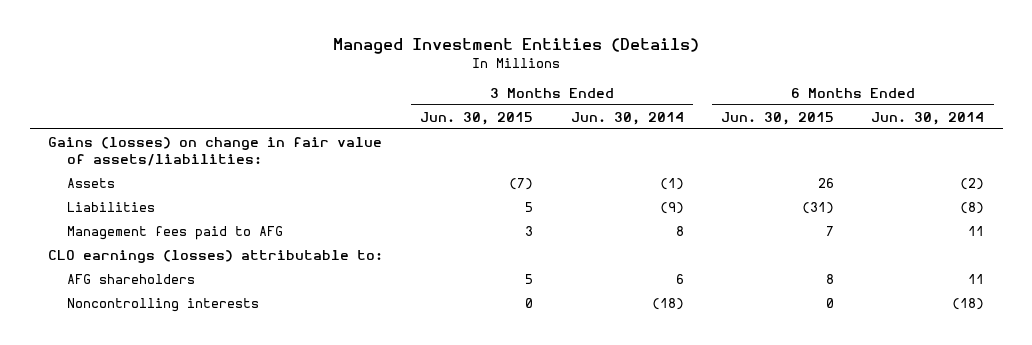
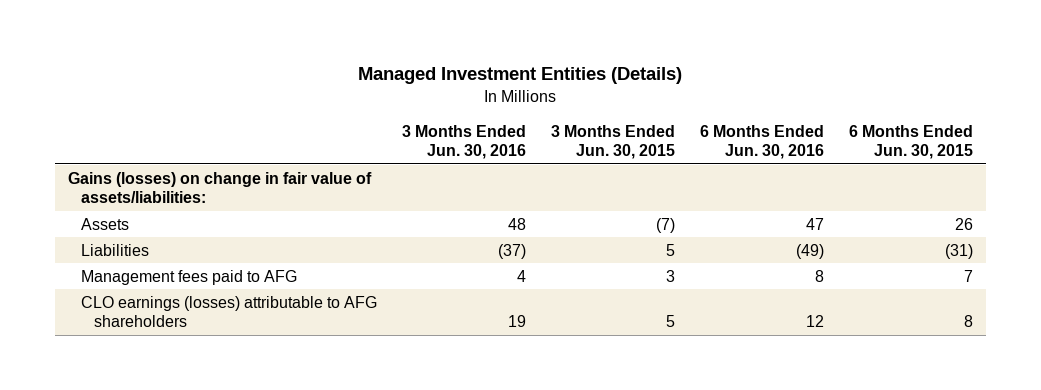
[570,111,684,125] Jun. 30, 2014 -> none
[871,111,985,125] Jun. 30, 2014 -> none
none -> [401,124,526,160] 3 Months Ended Jun. 30, 2016
none -> [700,124,825,160] 6 Months Ended Jun. 30, 2016
[48,249,384,263] CLO earnings (losses) attributable to: -> none
[66,297,259,312] Noncontrolling interests -> none
[66,273,195,284] AFG shareholders -> [80,295,377,328] CLO earnings (losses) attributable to AFG shareholders

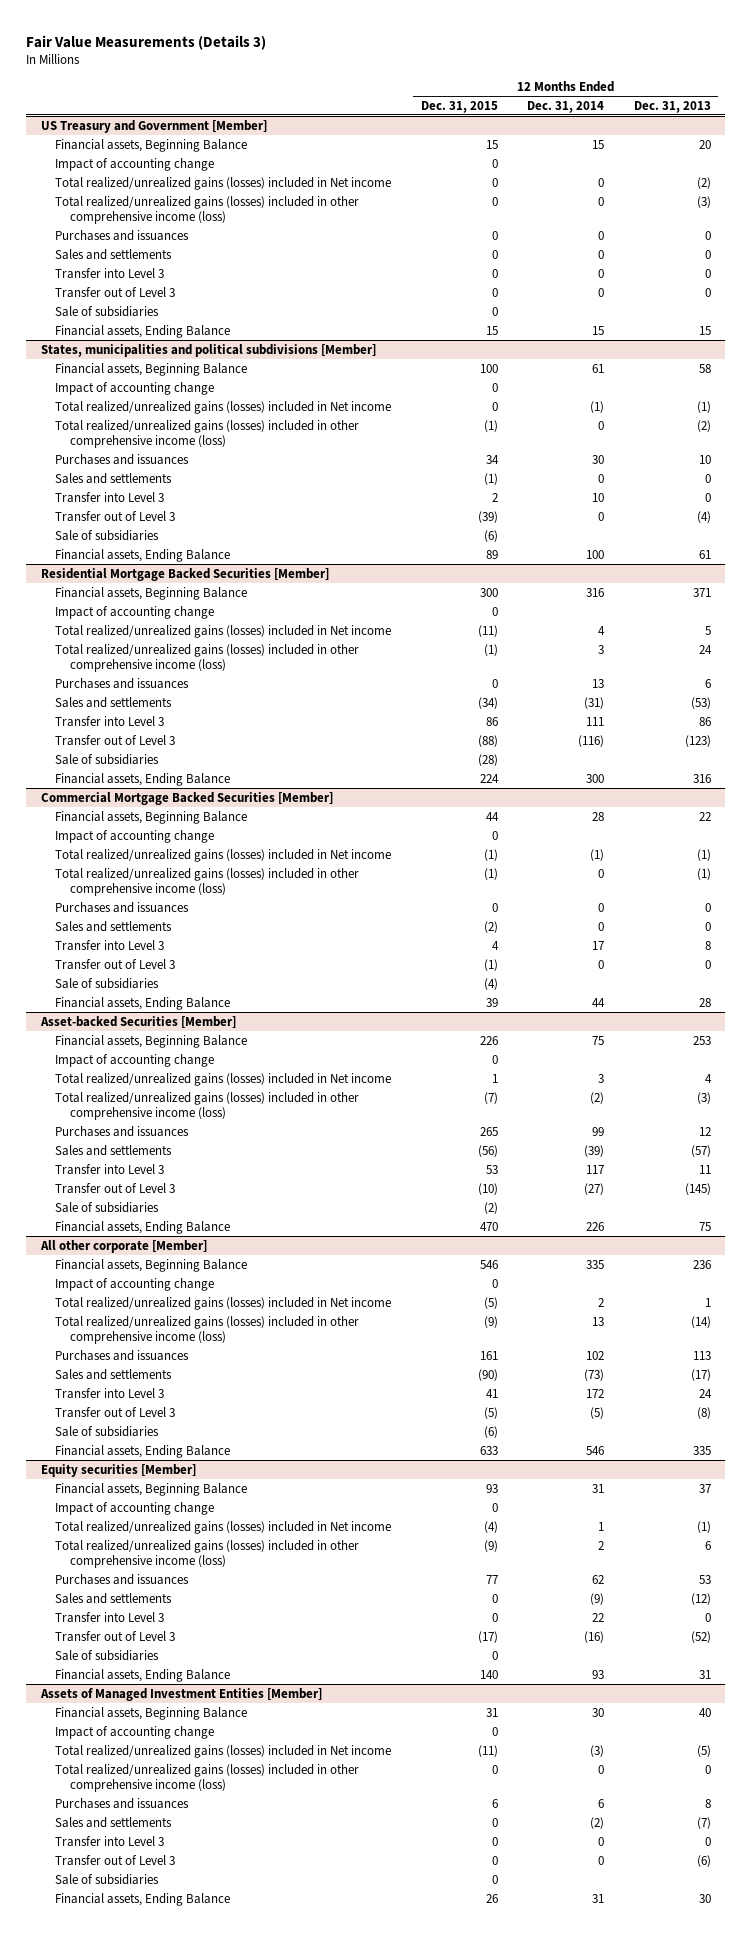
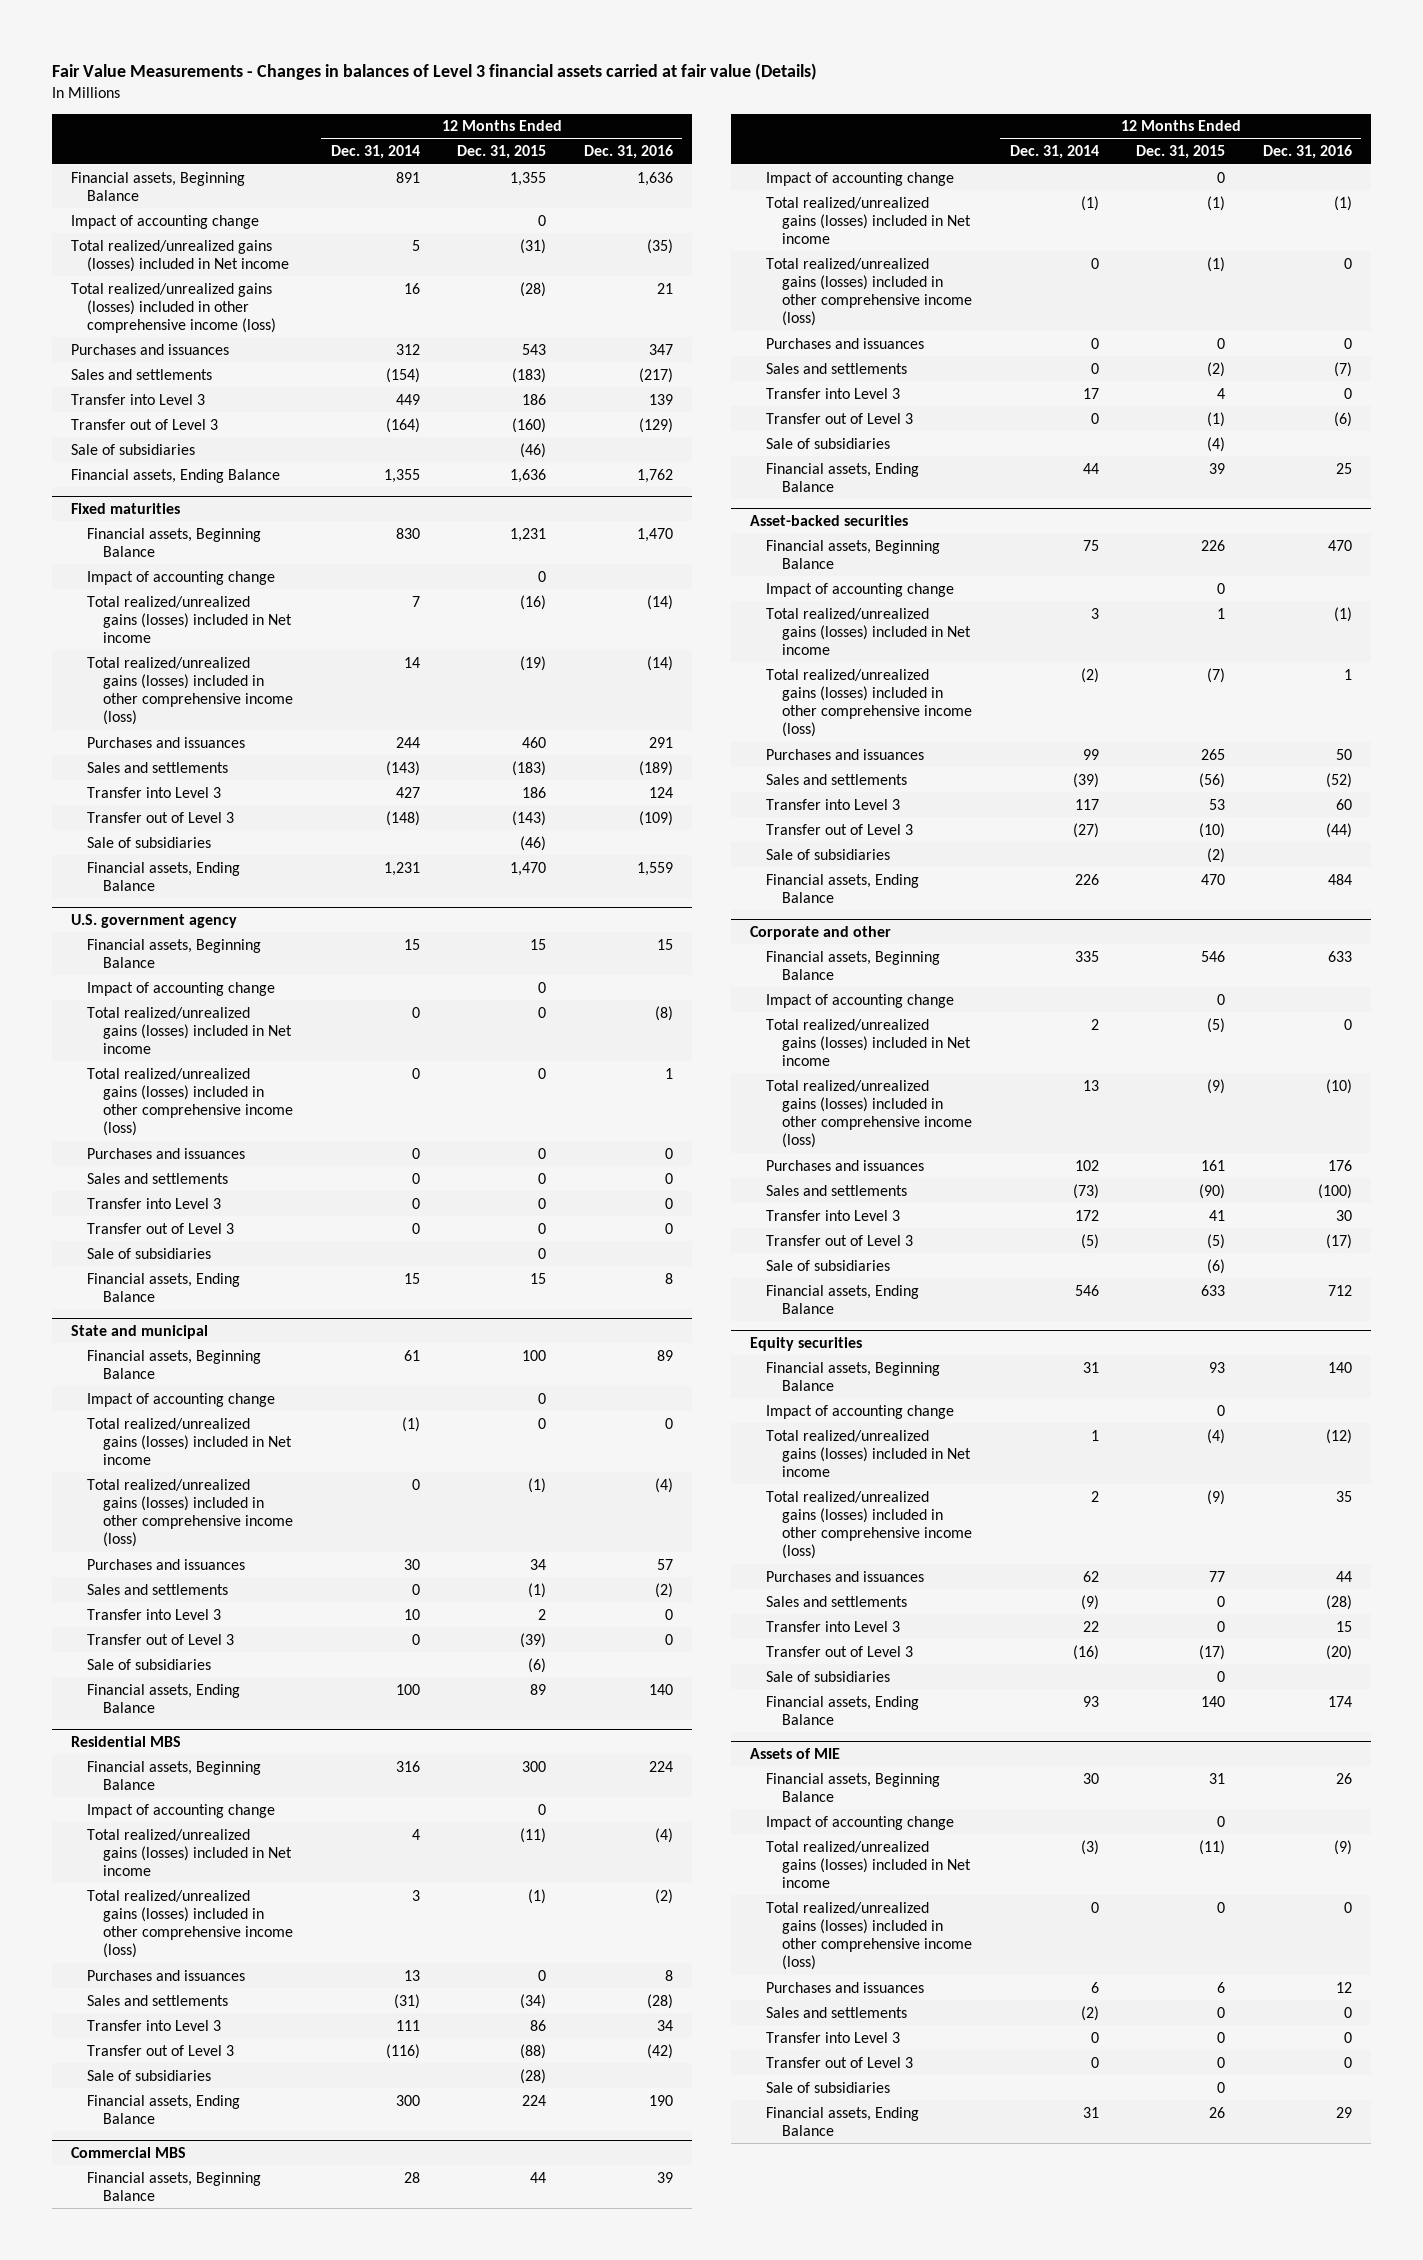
[26,34,267,50] Fair Value Measurements (Details 3) -> [52,62,818,80] Fair Value Measurements - Changes in balances of Level 3 financial assets carried at fair value (Details)
[633,100,711,113] Dec. 31, 2013 -> none
none -> [583,145,673,160] Dec. 31, 2016
none -> [71,171,246,201] Financial assets, Beginning Balance
none -> [71,214,260,229] Impact of accounting change
none -> [71,239,290,272] Total realized/unrealized gains (losses) included in Net income
none -> [71,282,277,334] Total realized/unrealized gains (losses) included in other comprehensive income (loss)
none -> [71,343,230,355] Purchases and issuances
none -> [71,368,213,380] Sales and settlements
none -> [71,393,206,405] Transfer into Level 3
none -> [71,418,219,430] Transfer out of Level 3
none -> [71,443,196,455] Sale of subsidiaries
none -> [71,468,281,483] Financial assets, Ending Balance
none -> [71,502,181,514] Fixed maturities
none -> [87,527,262,557] Financial assets, Beginning Balance
none -> [87,570,276,585] Impact of accounting change
none -> [87,595,292,644] Total realized/unrealized gains (losses) included in Net income
none -> [87,656,293,726] Total realized/unrealized gains (losses) included in other comprehensive income (loss)
none -> [87,736,246,748] Purchases and issuances
none -> [87,761,229,773] Sales and settlements
none -> [87,786,222,798] Transfer into Level 3
none -> [87,811,235,823] Transfer out of Level 3
none -> [87,836,212,848] Sale of subsidiaries
none -> [87,861,241,891] Financial assets, Ending Balance
[41,119,268,133] US Treasury and Government [Member] -> [71,913,238,928] U.S. government agency
[41,343,377,357] States, municipalities and political subdivisions [Member] -> [71,1324,209,1339] State and municipal
[41,567,330,581] Residential Mortgage Backed Securities [Member] -> [71,1735,182,1747] Residential MBS
[41,791,334,805] Commercial Mortgage Backed Securities [Member] -> [71,2146,187,2158] Commercial MBS
[40,1015,237,1028] Asset-backed Securities [Member] -> [749,514,908,526] Asset-backed securities
[40,1239,208,1253] All other corporate [Member] -> [749,925,891,940] Corporate and other
[41,1463,197,1477] Equity securities [Member] -> [749,1336,862,1351] Equity securities
[40,1687,323,1701] Assets of Managed Investment Entities [Member] -> [749,1747,840,1759] Assets of MIE

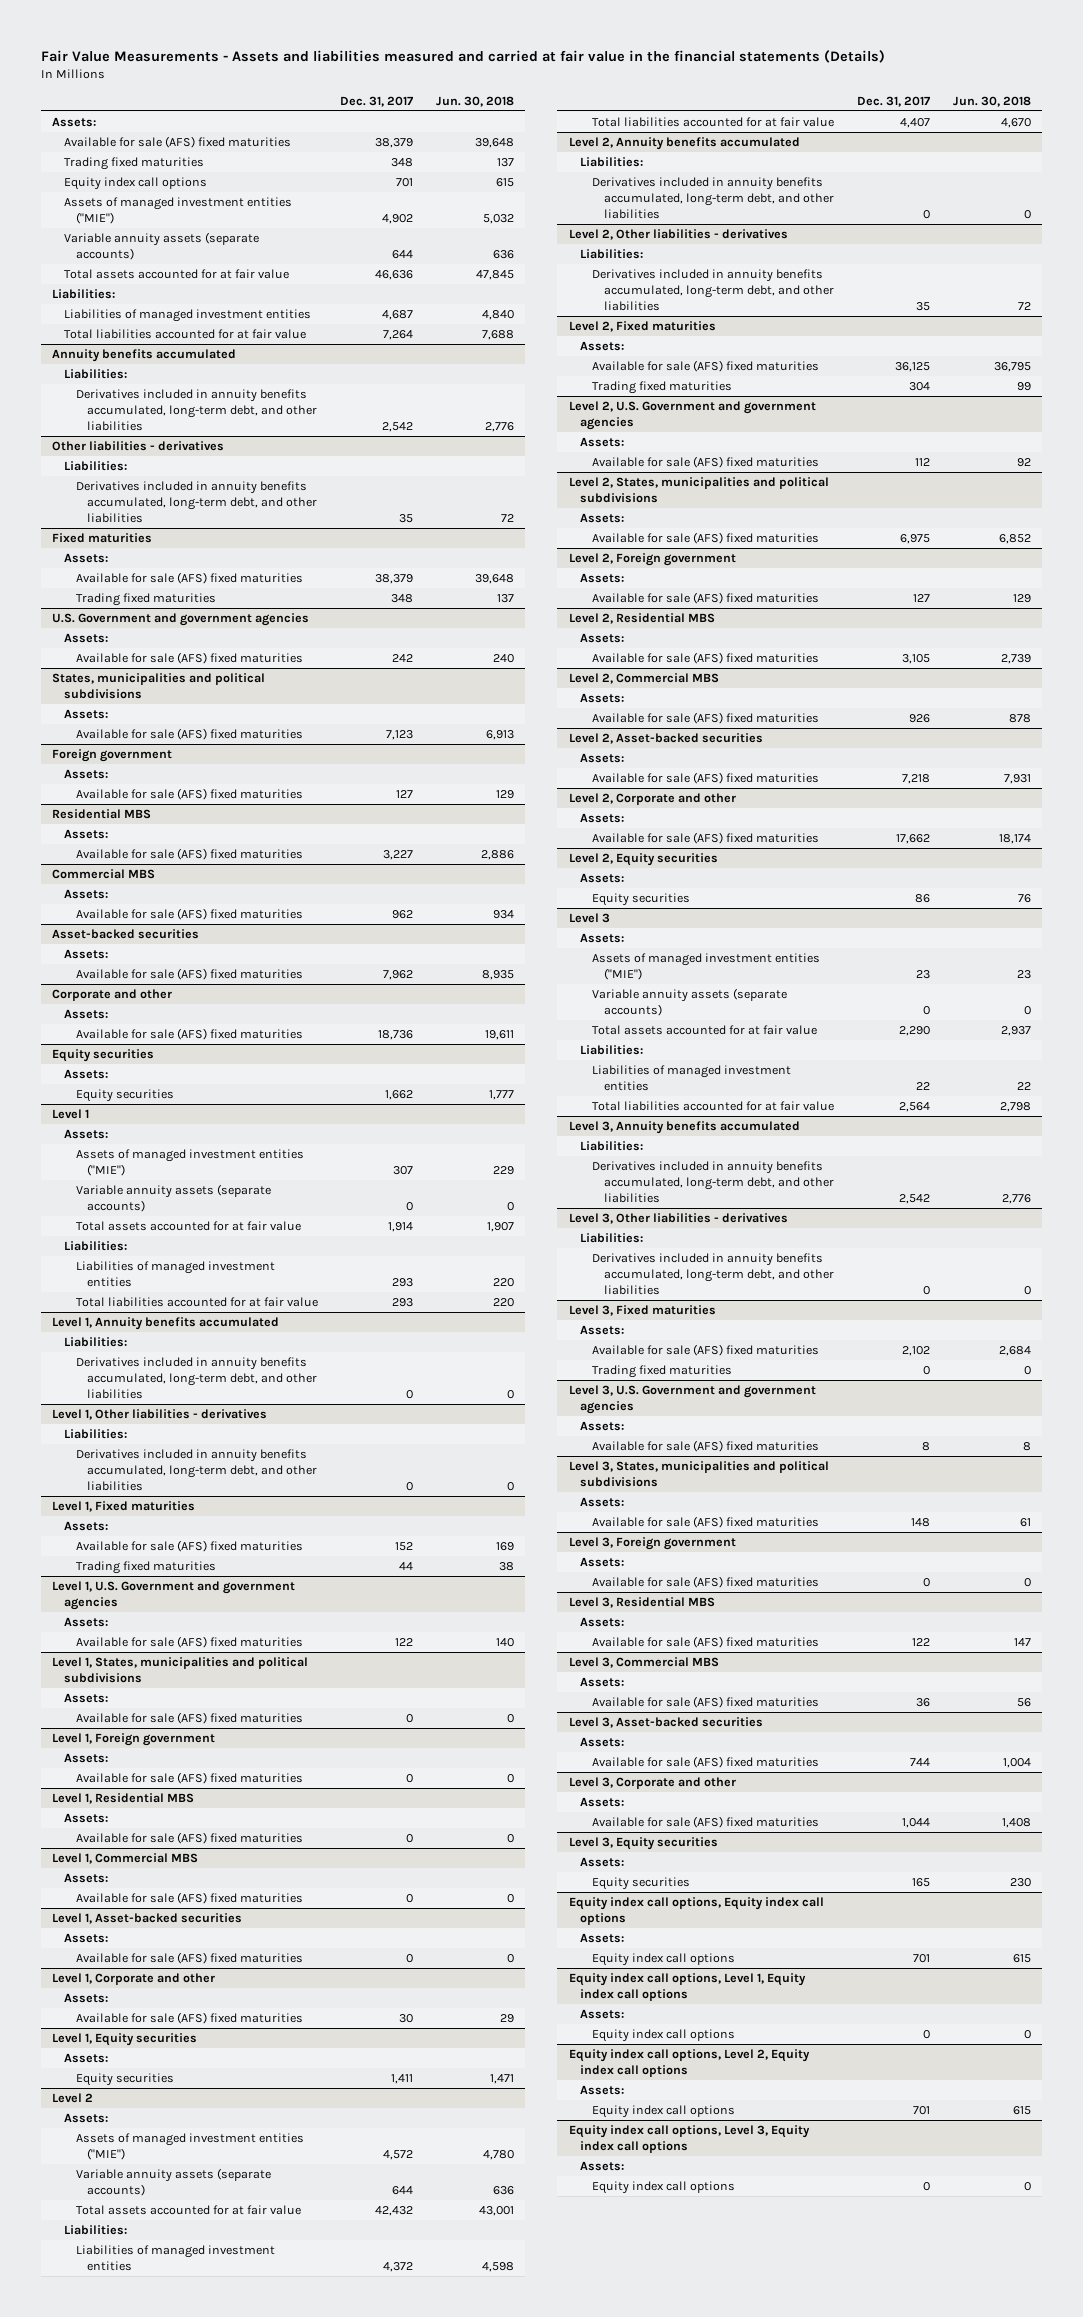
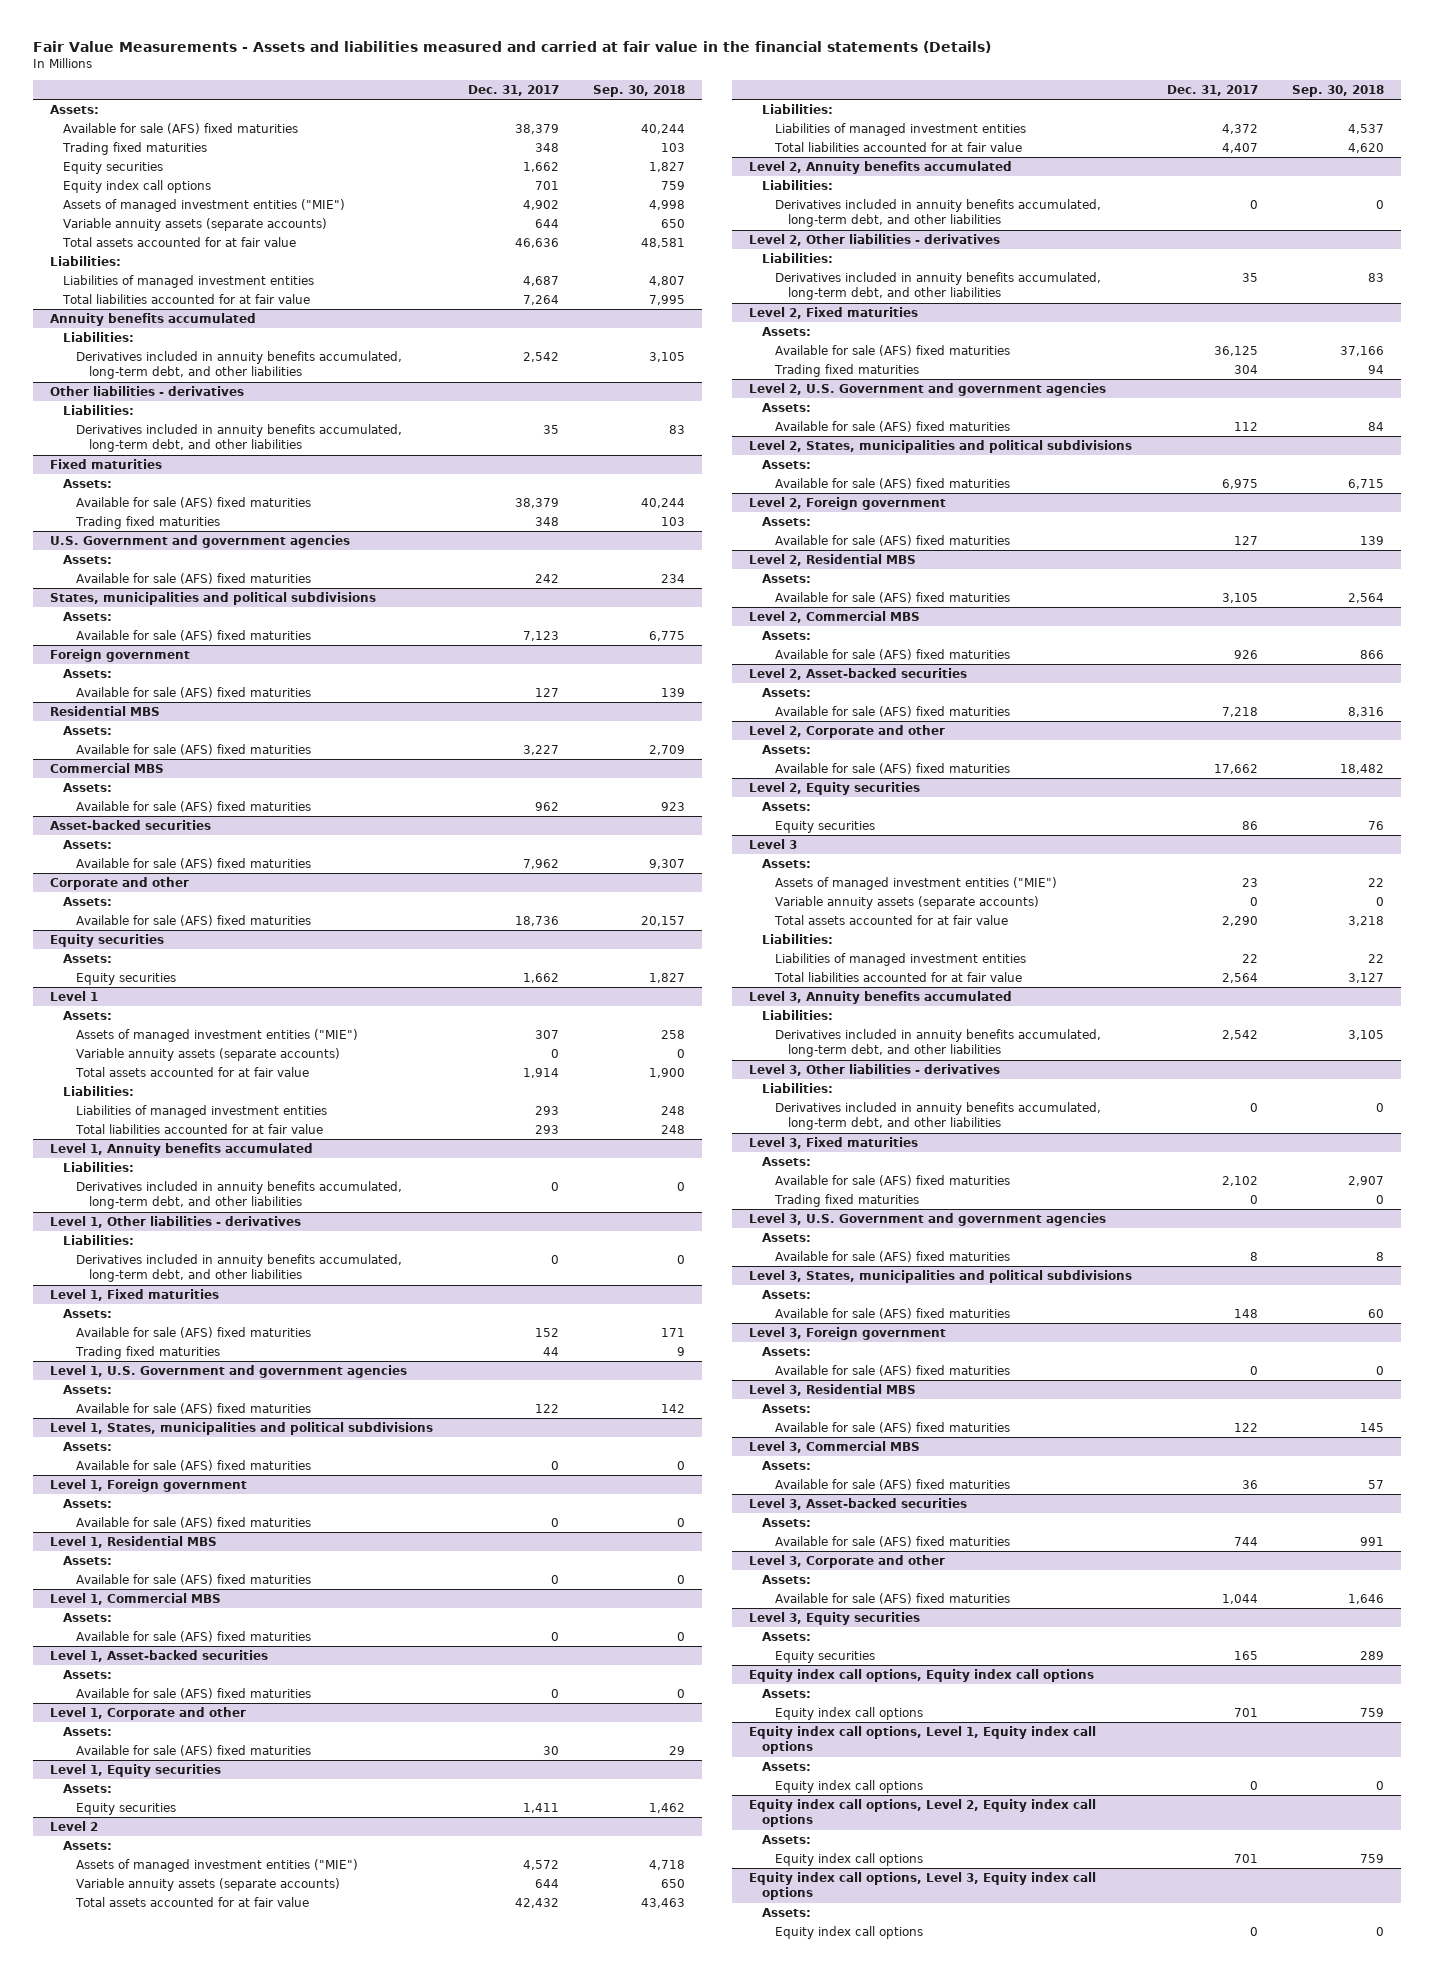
[436,95,515,107] Jun. 30, 2018 -> none
none -> [593,84,686,97] Sep. 30, 2018
none -> [63,162,164,175] Equity securities

